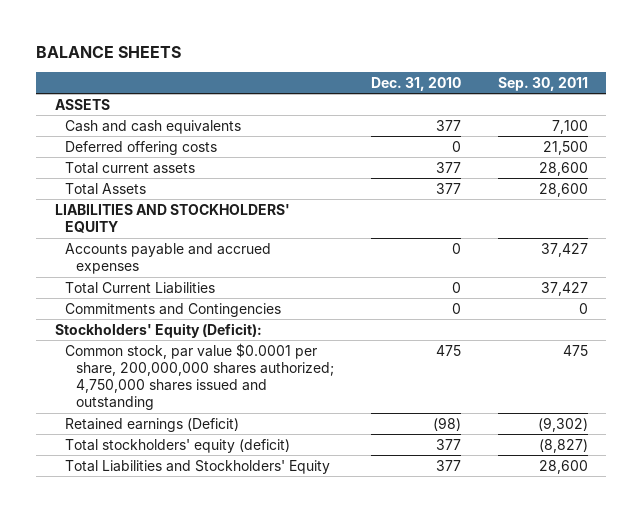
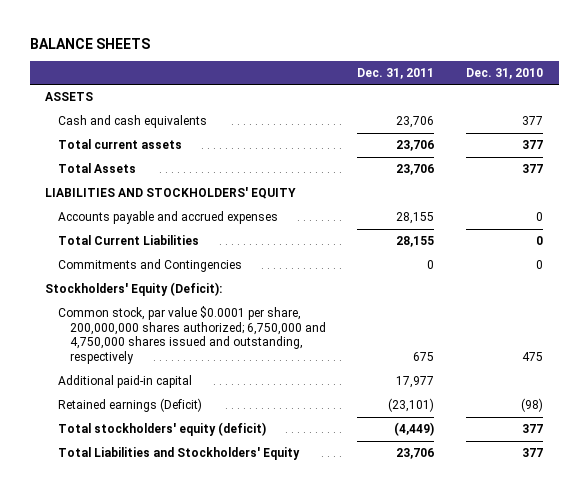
[497,76,588,91] Sep. 30, 2011 -> none
none -> [357,68,435,80] Dec. 31, 2011
[65,140,218,155] Deferred offering costs -> none
[65,342,334,411] Common stock, par value $0.0001 per share, 200,000,000 shares authorized; 4,750,000 shares issued and outstanding -> [57,306,326,365] Common stock, par value $0.0001 per share, 200,000,000 shares authorized; 6,750,000 and 4,750,000 shares issued and outstanding, respectively
none -> [57,375,192,389] Additional paid-in capital

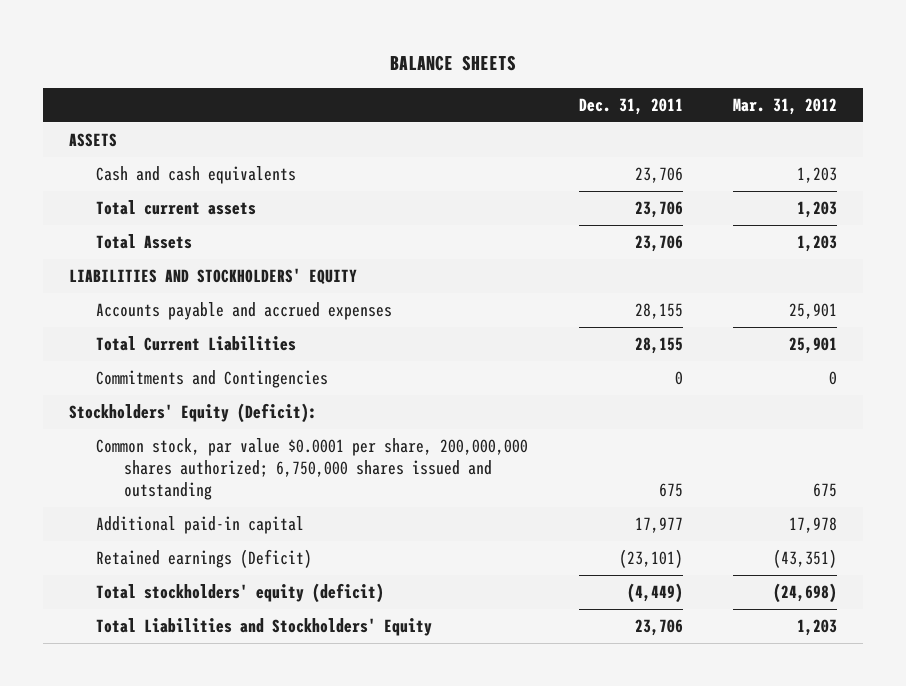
[465,68,543,80] Dec. 31, 2010 -> none
none -> [733,98,838,116] Mar. 31, 2012
[57,306,326,365] Common stock, par value $0.0001 per share, 200,000,000 shares authorized; 6,750,000 and 4,750,000 shares issued and outstanding, respectively -> [96,438,529,501] Common stock, par value $0.0001 per share, 200,000,000 shares authorized; 6,750,000 shares issued and outstanding

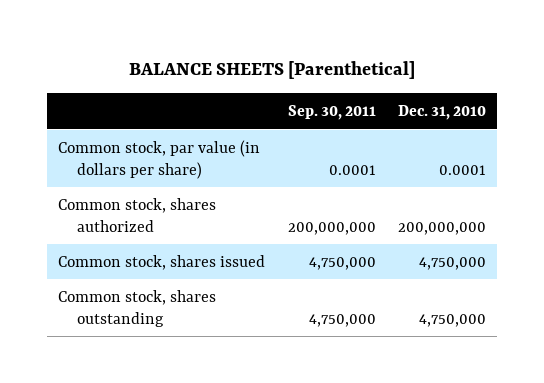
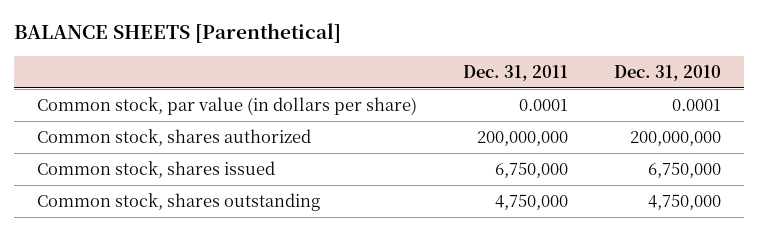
[287,105,376,121] Sep. 30, 2011 -> none
none -> [462,64,568,81] Dec. 31, 2011
[418,256,486,270] 4,750,000 -> [648,161,722,178] 6,750,000

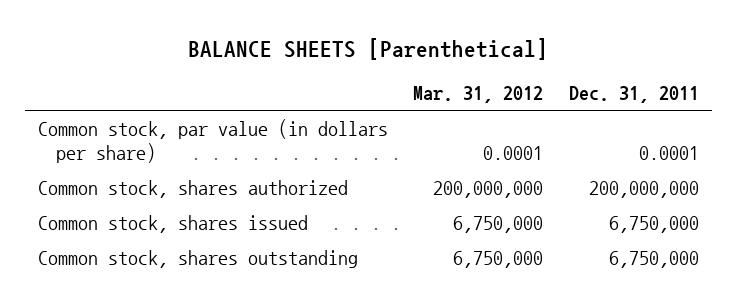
[614,64,722,81] Dec. 31, 2010 -> none
none -> [413,86,544,104] Mar. 31, 2012
[494,193,568,210] 4,750,000 -> [609,250,700,268] 6,750,000

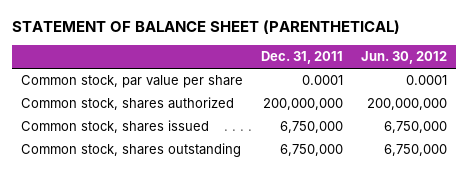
[188,37,549,60] BALANCE SHEETS [Parenthetical] -> [12,20,401,35] STATEMENT OF BALANCE SHEET (PARENTHETICAL)
[413,86,544,104] Mar. 31, 2012 -> none
none -> [360,51,447,65] Jun. 30, 2012
[37,118,388,164] Common stock, par value (in dollars per share) -> [21,75,244,89] Common stock, par value per share

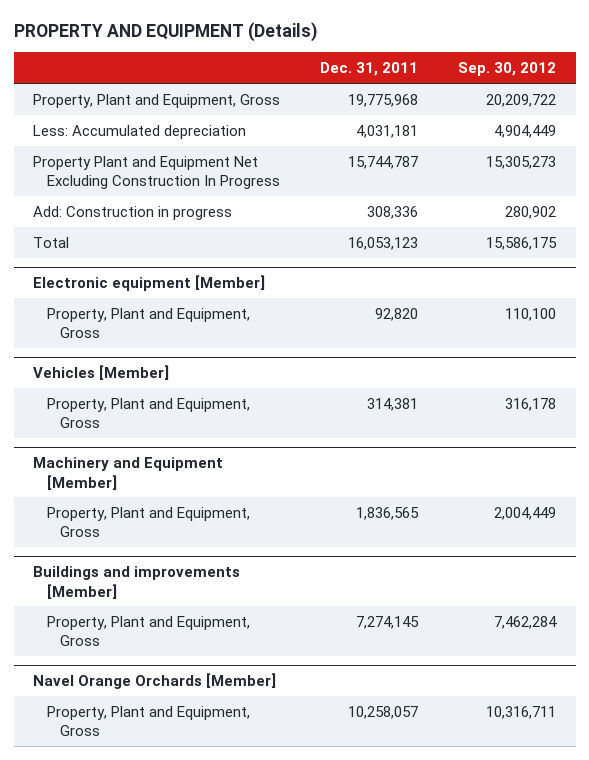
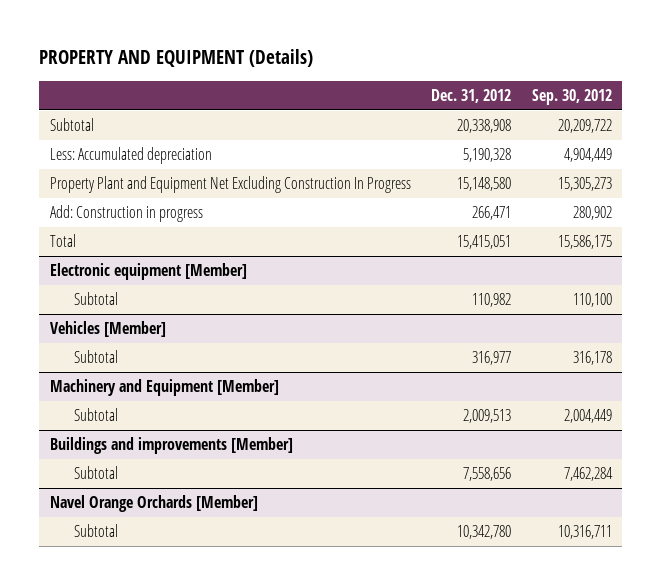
[320,62,419,77] Dec. 31, 2011 -> none
none -> [431,88,512,103] Dec. 31, 2012
[33,93,281,108] Property, Plant and Equipment, Gross -> [49,118,94,132] Subtotal
[46,307,250,338] Property, Plant and Equipment, Gross -> [73,292,118,306] Subtotal
[46,397,250,428] Property, Plant and Equipment, Gross -> [73,350,118,364] Subtotal
[46,506,250,537] Property, Plant and Equipment, Gross -> [73,408,118,422] Subtotal
[46,615,250,646] Property, Plant and Equipment, Gross -> [73,466,118,480] Subtotal
[46,705,250,736] Property, Plant and Equipment, Gross -> [73,524,118,538] Subtotal

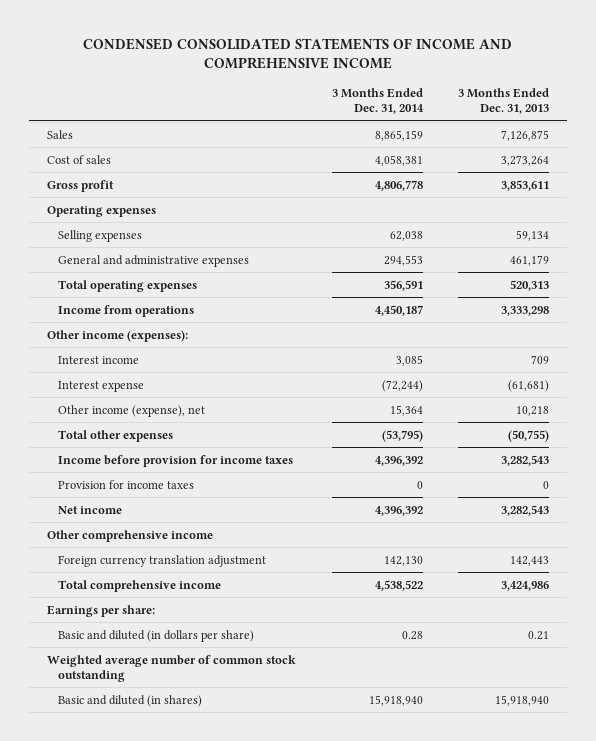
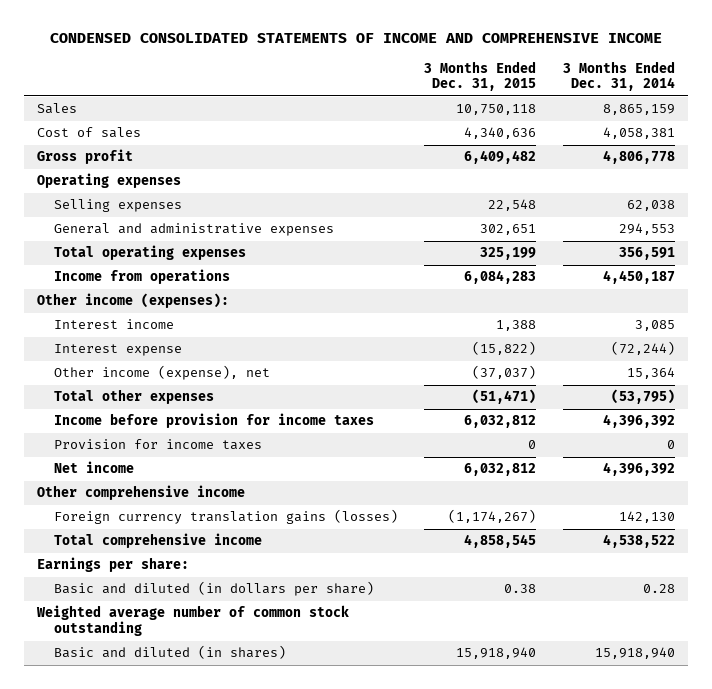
[458,88,550,115] 3 Months Ended Dec. 31, 2013 -> none
none -> [424,60,537,92] 3 Months Ended Dec. 31, 2015
[58,554,267,567] Foreign currency translation adjustment -> [53,509,398,525] Foreign currency translation gains (losses)

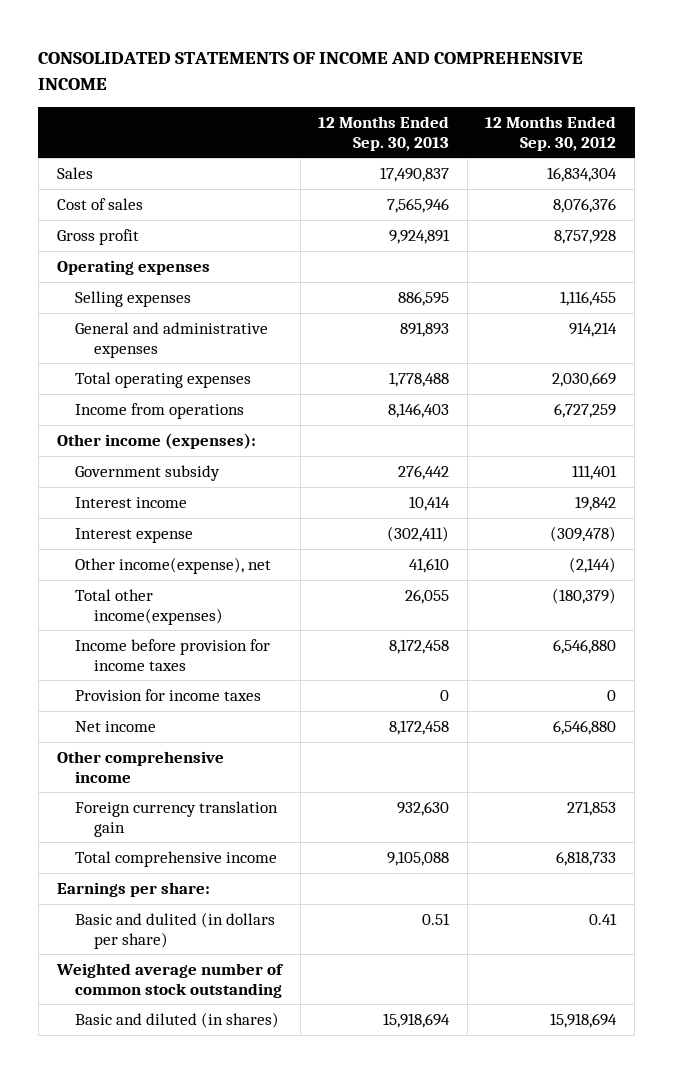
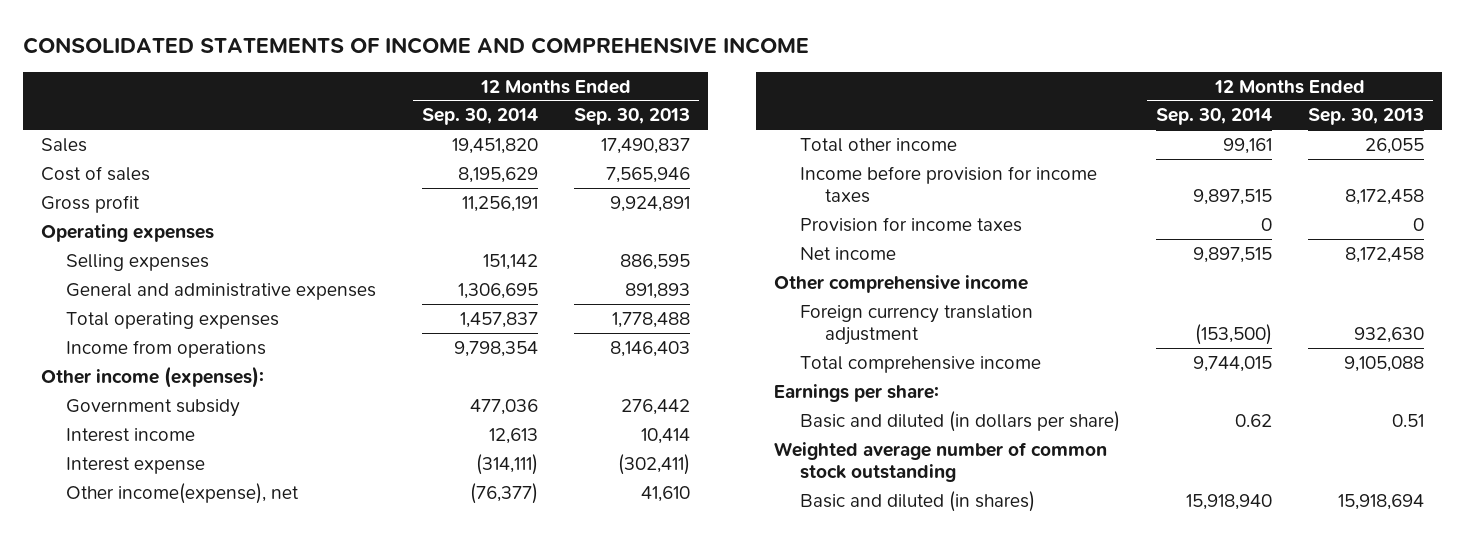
[485,116,617,151] 12 Months Ended Sep. 30, 2012 -> none
none -> [422,108,539,126] Sep. 30, 2014
[75,589,223,625] Total other income(expenses) -> [799,137,957,152] Total other income
[75,801,279,837] Foreign currency translation gain -> [799,304,1033,346] Foreign currency translation adjustment
[75,912,276,949] Basic and dulited (in dollars per share) -> [799,410,1120,432] Basic and diluted (in dollars per share)

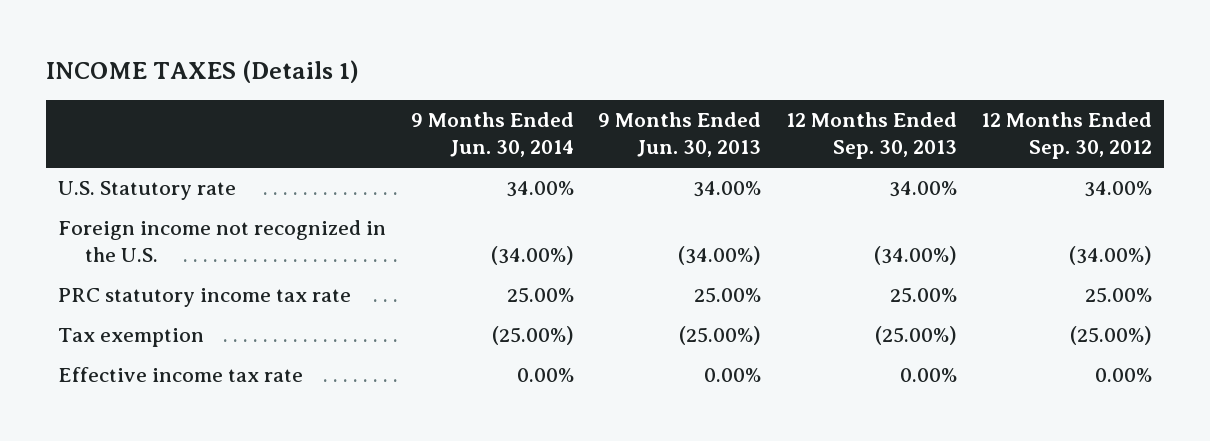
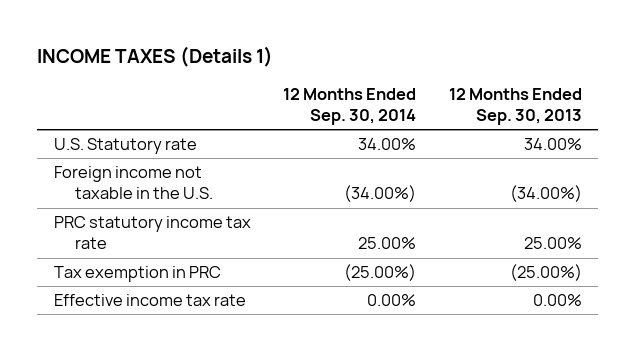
[410,112,574,158] 9 Months Ended Jun. 30, 2014 -> none
[598,112,762,158] 9 Months Ended Jun. 30, 2013 -> none
[981,112,1153,160] 12 Months Ended Sep. 30, 2012 -> none
none -> [283,87,417,126] 12 Months Ended Sep. 30, 2014
[58,220,387,263] Foreign income not recognized in the U.S. -> [53,166,213,200] Foreign income not taxable in the U.S.
[58,328,205,348] Tax exemption -> [53,266,221,283] Tax exemption in PRC

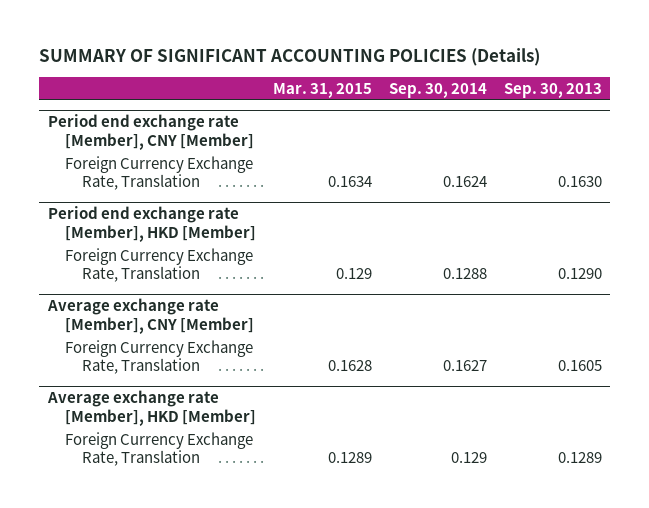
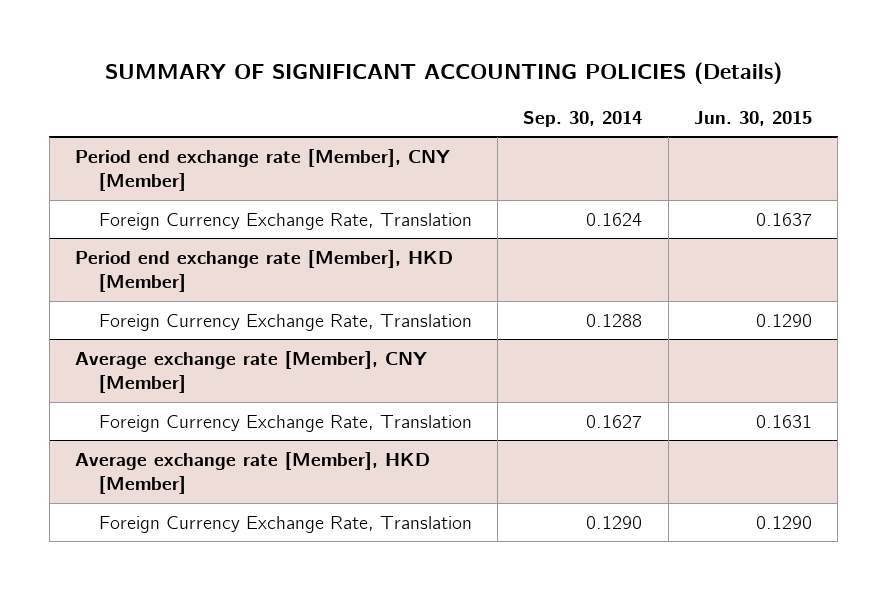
[272,82,372,98] Mar. 31, 2015 -> none
[503,82,602,98] Sep. 30, 2013 -> none
none -> [694,110,813,126] Jun. 30, 2015
[450,452,487,464] 0.129 -> [586,515,643,529] 0.1290

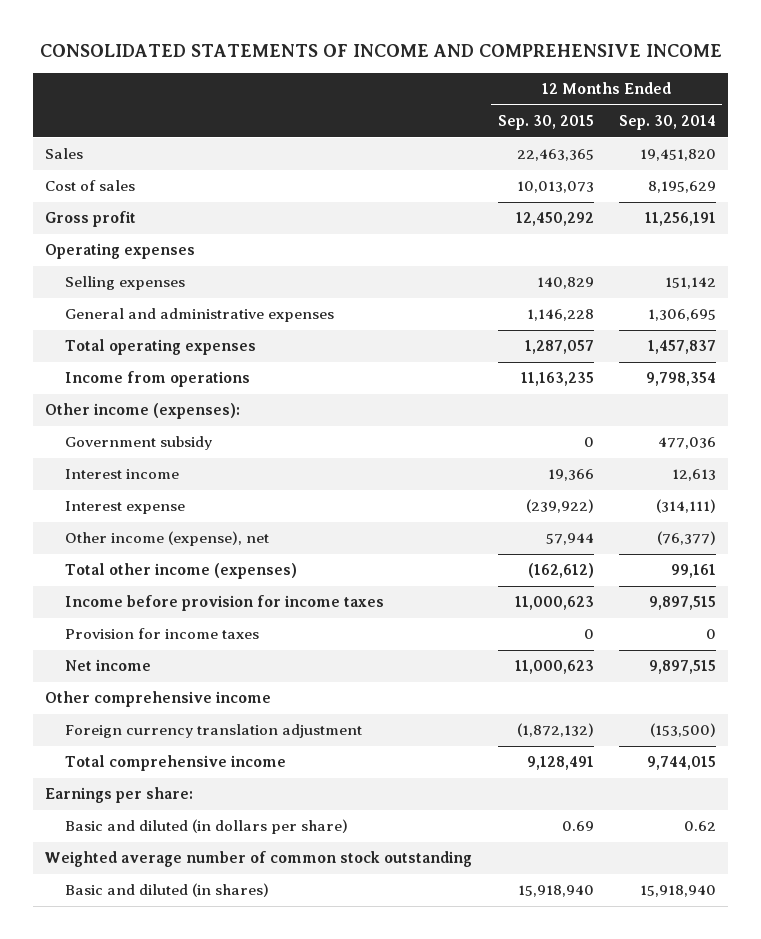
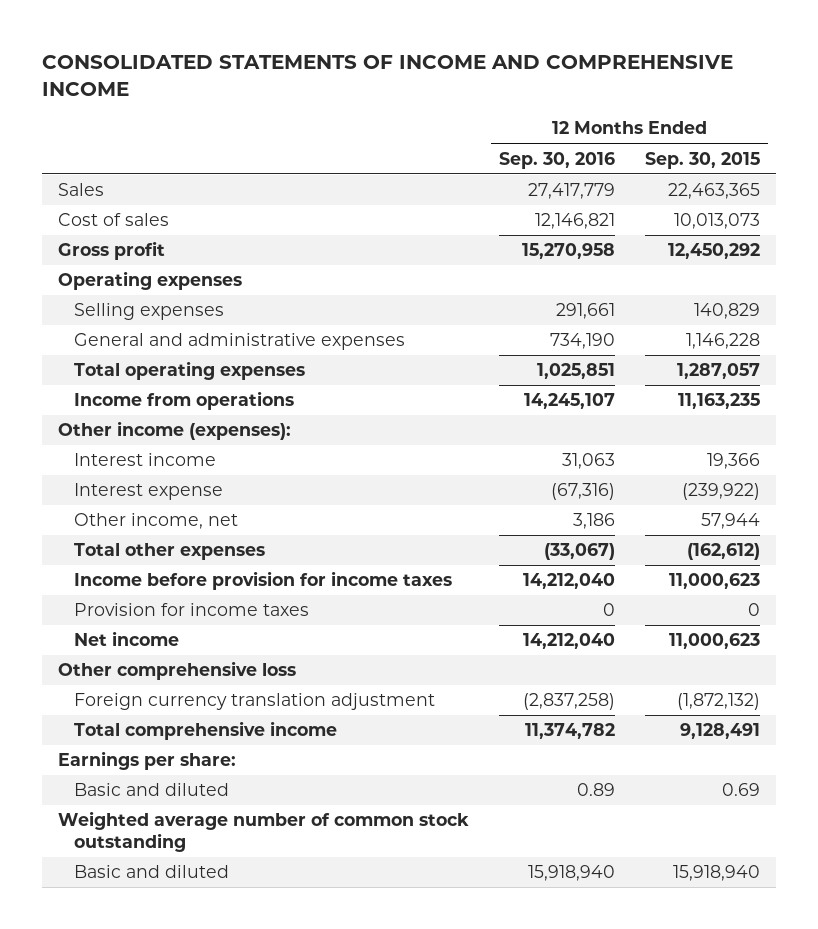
[618,115,716,131] Sep. 30, 2014 -> none
none -> [498,151,615,169] Sep. 30, 2016
[65,436,213,451] Government subsidy -> none
[65,531,270,547] Other income (expense), net -> [73,513,238,530] Other income, net
[65,563,298,580] Total other income (expenses) -> [73,543,265,561] Total other expenses
[45,691,272,708] Other comprehensive income -> [57,661,296,681] Other comprehensive loss
[65,819,349,835] Basic and diluted (in dollars per share) -> [73,783,229,797] Basic and diluted
[65,883,270,898] Basic and diluted (in shares) -> [73,865,229,879] Basic and diluted

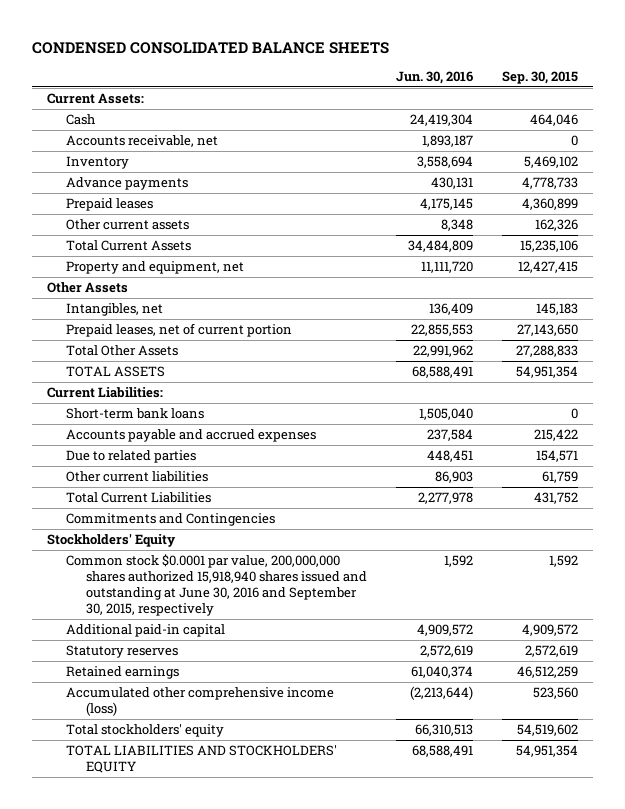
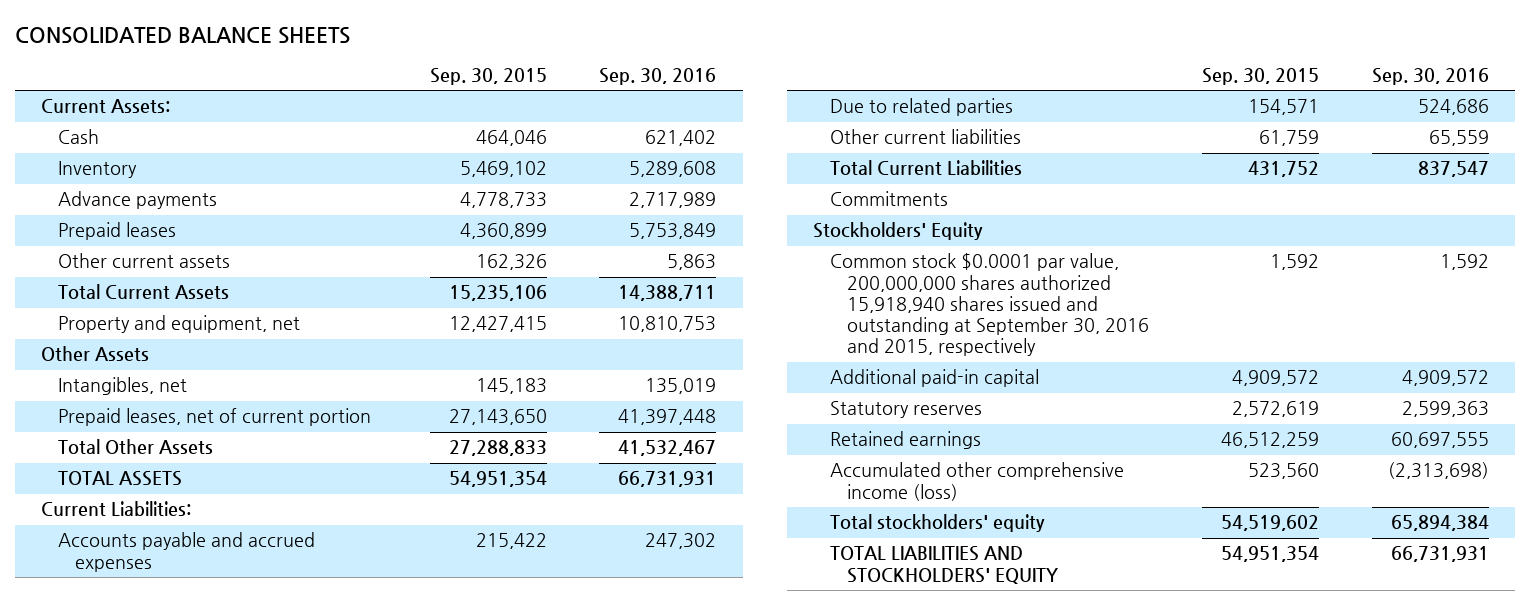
[32,41,390,54] CONDENSED CONSOLIDATED BALANCE SHEETS -> [14,27,350,45] CONSOLIDATED BALANCE SHEETS
[395,70,473,84] Jun. 30, 2016 -> none
none -> [599,68,717,86] Sep. 30, 2016
[66,135,219,148] Accounts receivable, net -> none
[66,408,205,420] Short-term bank loans -> none
[66,513,276,527] Commitments and Contingencies -> [830,191,949,207] Commitments
[66,554,367,617] Common stock $0.0001 par value, 200,000,000 shares authorized 15,918,940 shares issued and outstanding at June 30, 2016 and September 30, 2015, respectively -> [830,253,1150,357] Common stock $0.0001 par value, 200,000,000 shares authorized 15,918,940 shares issued and outstanding at September 30, 2016 and 2015, respectively

